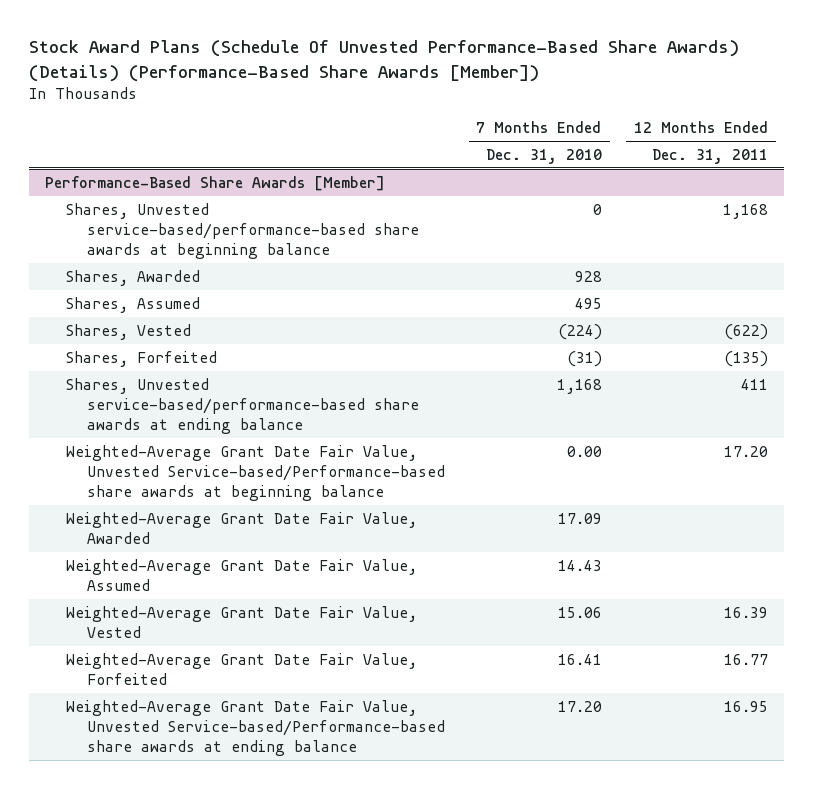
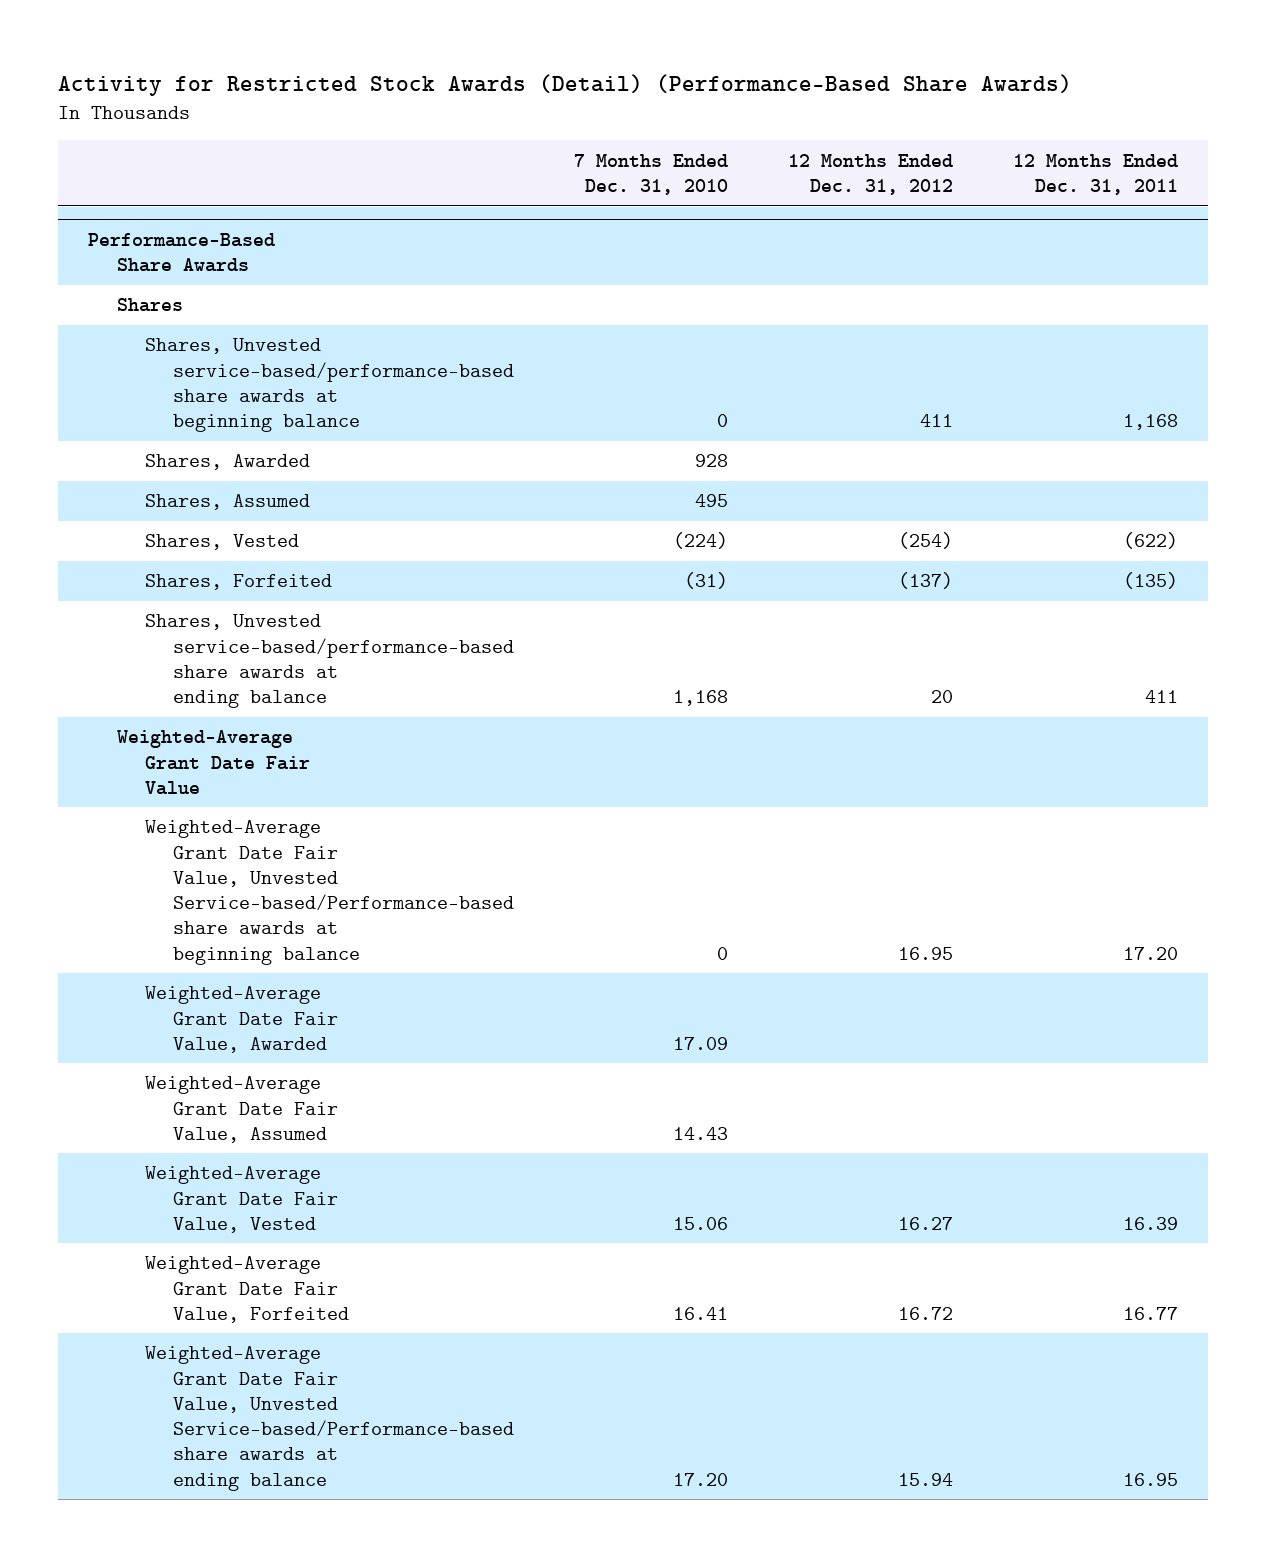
[29,40,740,82] Stock Award Plans (Schedule Of Unvested Performance-Based Share Awards) (Details) (Performance-Based Share Awards [Member]) -> [58,73,1073,96] Activity for Restricted Stock Awards (Detail) (Performance-Based Share Awards)
none -> [788,153,954,196] 12 Months Ended Dec. 31, 2012
[45,175,386,191] Performance-Based Share Awards [Member] -> [88,233,276,273] Performance-Based Share Awards
none -> [116,298,183,313] Shares
none -> [116,730,310,795] Weighted-Average Grant Date Fair Value
[566,445,602,457] 0.00 -> [717,946,729,960] 0

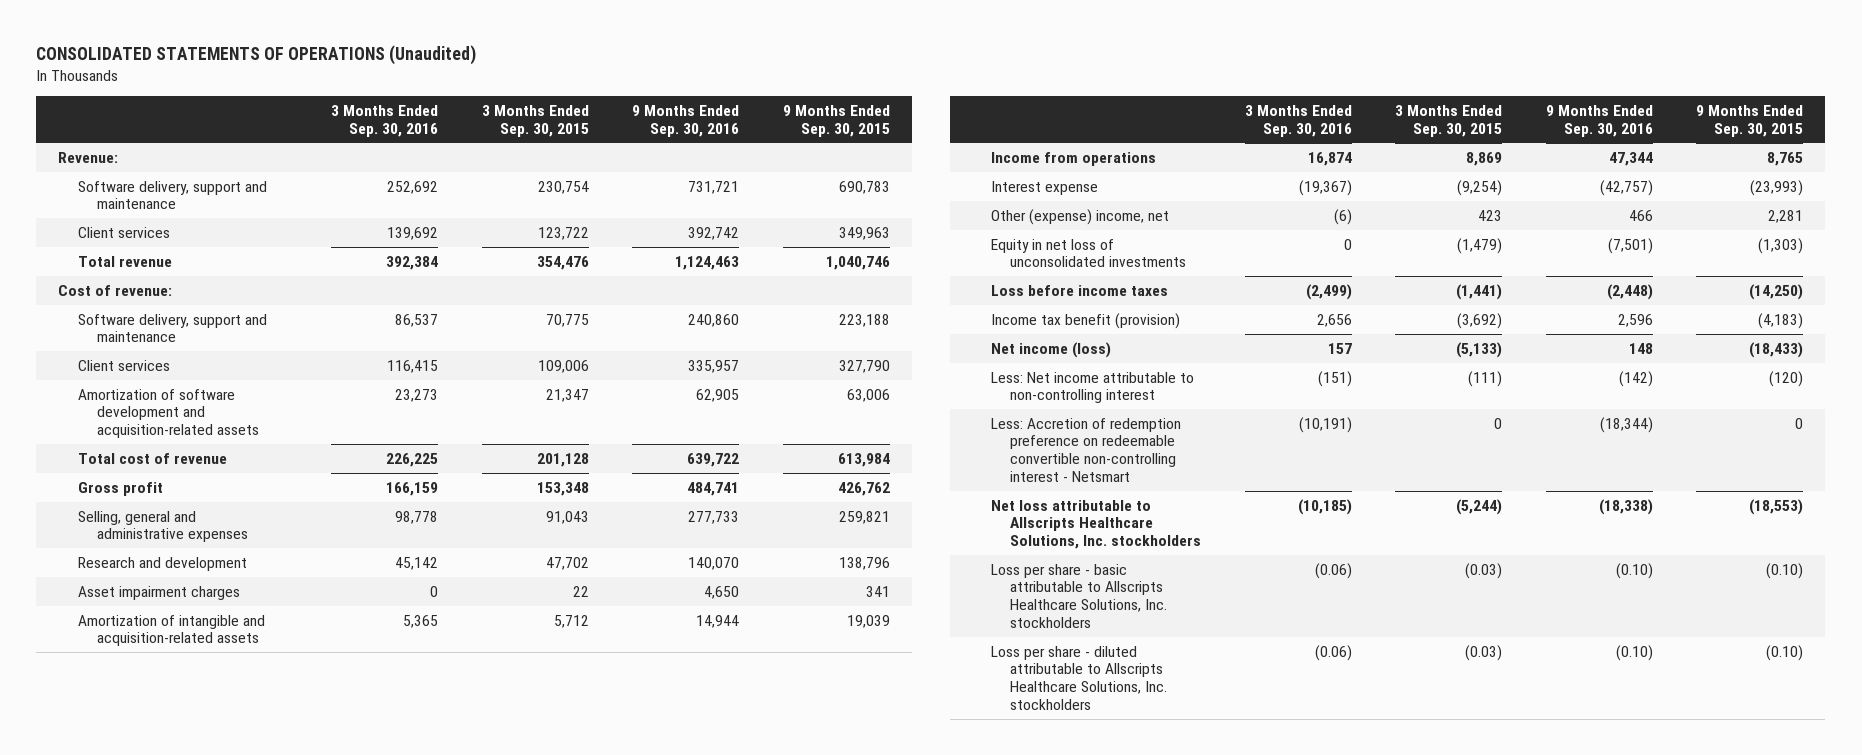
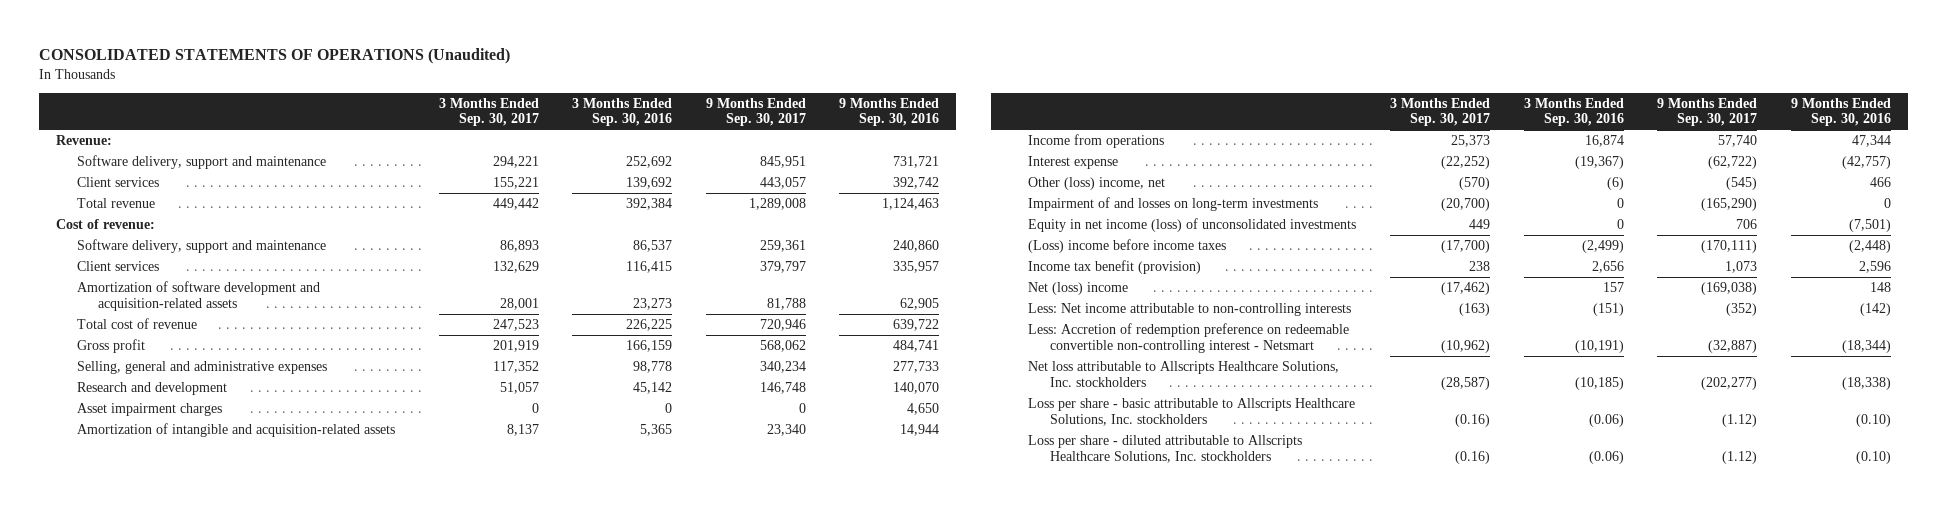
[481,104,589,137] 3 Months Ended Sep. 30, 2015 -> none
[782,104,890,137] 9 Months Ended Sep. 30, 2015 -> none
none -> [438,97,539,127] 3 Months Ended Sep. 30, 2017
none -> [705,97,806,127] 9 Months Ended Sep. 30, 2017
[991,208,1170,225] Other (expense) income, net -> [1028,176,1166,190] Other (loss) income, net
none -> [1028,196,1319,211] Impairment of and losses on long-term investments
[991,238,1187,268] Equity in net loss of unconsolidated investments -> [1028,217,1357,232] Equity in net income (loss) of unconsolidated investments
[991,284,1169,296] Loss before income taxes -> [1028,238,1227,253] (Loss) income before income taxes
[991,341,1112,358] Net income (loss) -> [1028,281,1129,295] Net (loss) income
[991,371,1195,404] Less: Net income attributable to non-controlling interest -> [1028,302,1352,316] Less: Net income attributable to non-controlling interests

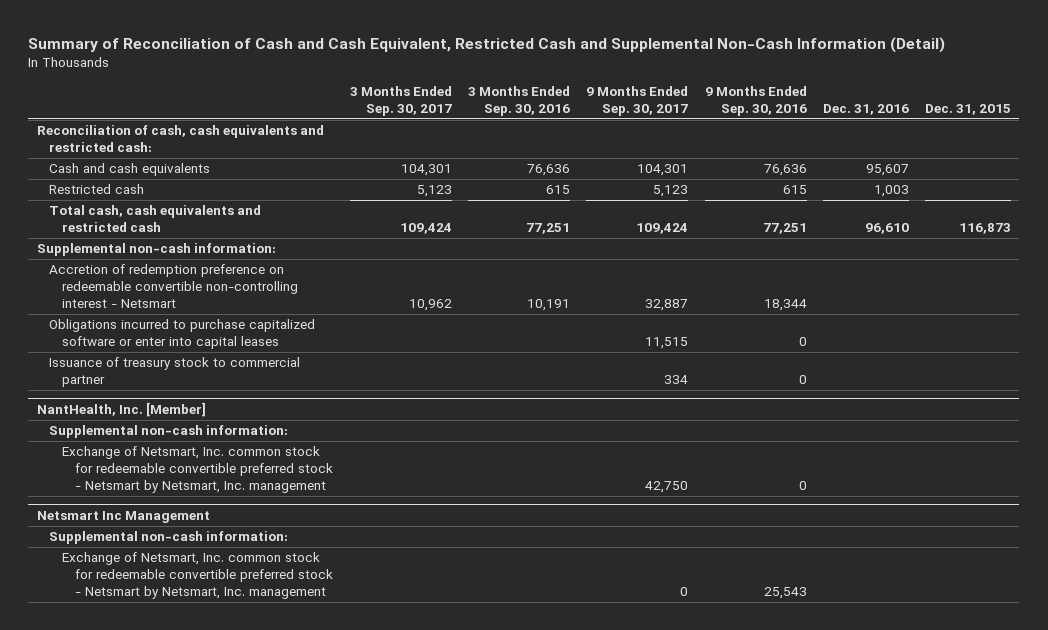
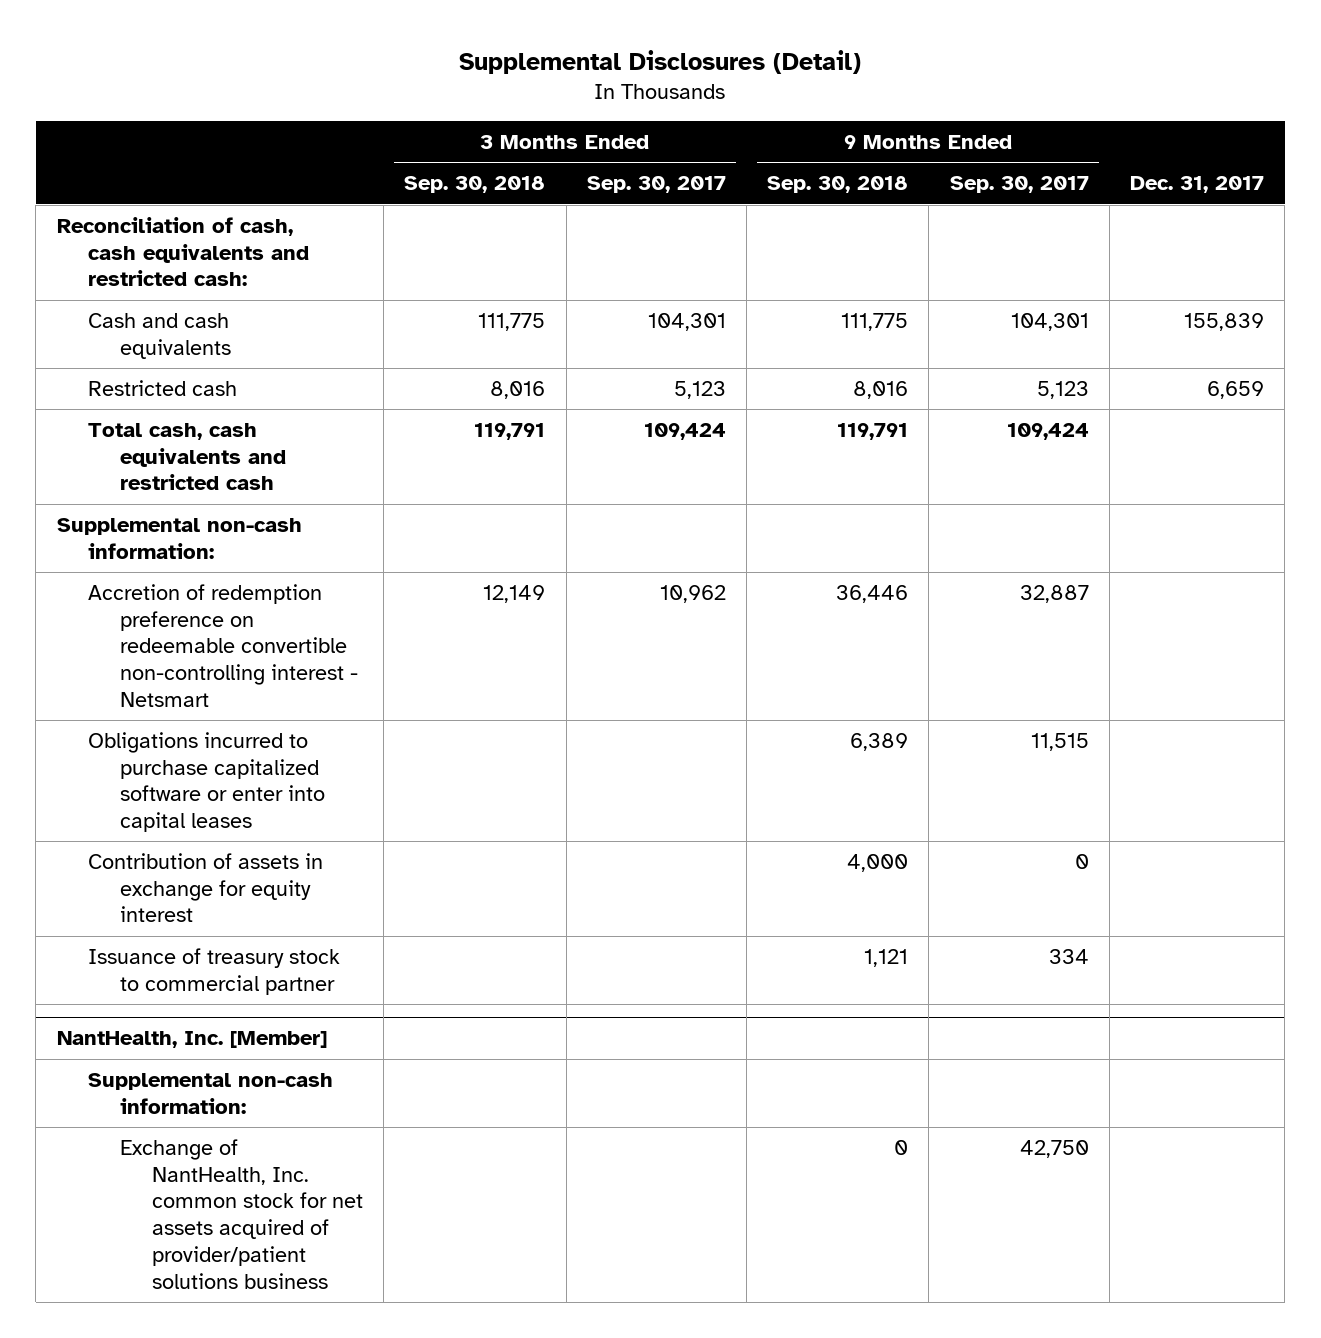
[28,37,946,54] Summary of Reconciliation of Cash and Cash Equivalent, Restricted Cash and Supplemental Non-Cash Information (Detail) -> [459,49,862,74] Supplemental Disclosures (Detail)
[467,86,570,116] 3 Months Ended Sep. 30, 2016 -> none
[704,86,807,116] 9 Months Ended Sep. 30, 2016 -> none
[822,103,909,115] Dec. 31, 2016 -> none
[925,103,1012,115] Dec. 31, 2015 -> none
none -> [404,176,546,194] Sep. 30, 2018
none -> [767,176,909,194] Sep. 30, 2018
none -> [1129,176,1264,194] Dec. 31, 2017
none -> [88,853,324,923] Contribution of assets in exchange for equity interest
[36,510,210,523] Netsmart Inc Management -> none
[49,531,289,545] Supplemental non-cash information: -> none
[62,552,334,599] Exchange of Netsmart, Inc. common stock for redeemable convertible preferred stock - Netsmart by Netsmart, Inc. management -> none
[62,446,334,493] Exchange of Netsmart, Inc. common stock for redeemable convertible preferred stock - Netsmart by Netsmart, Inc. management -> [120,1139,363,1289] Exchange of NantHealth, Inc. common stock for net assets acquired of provider/patient solutions business

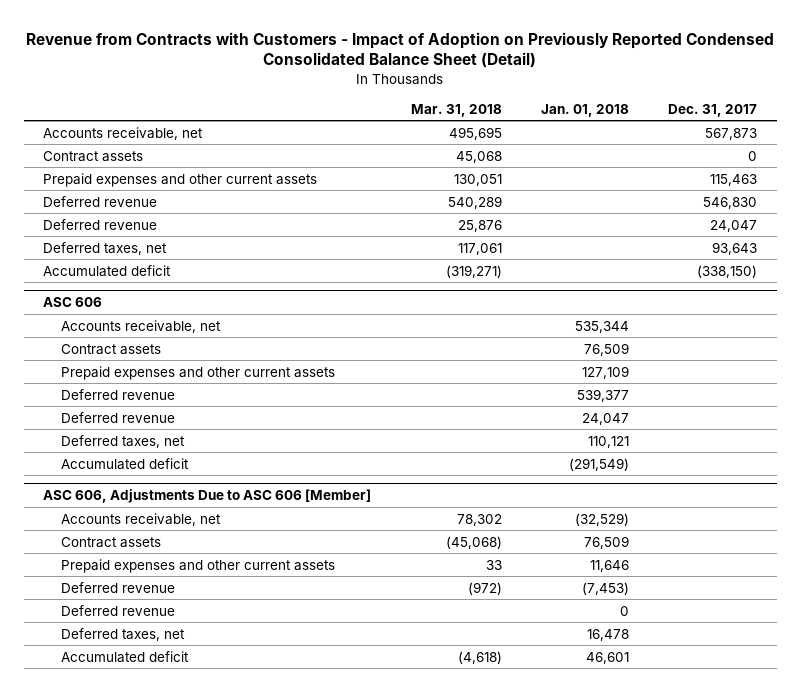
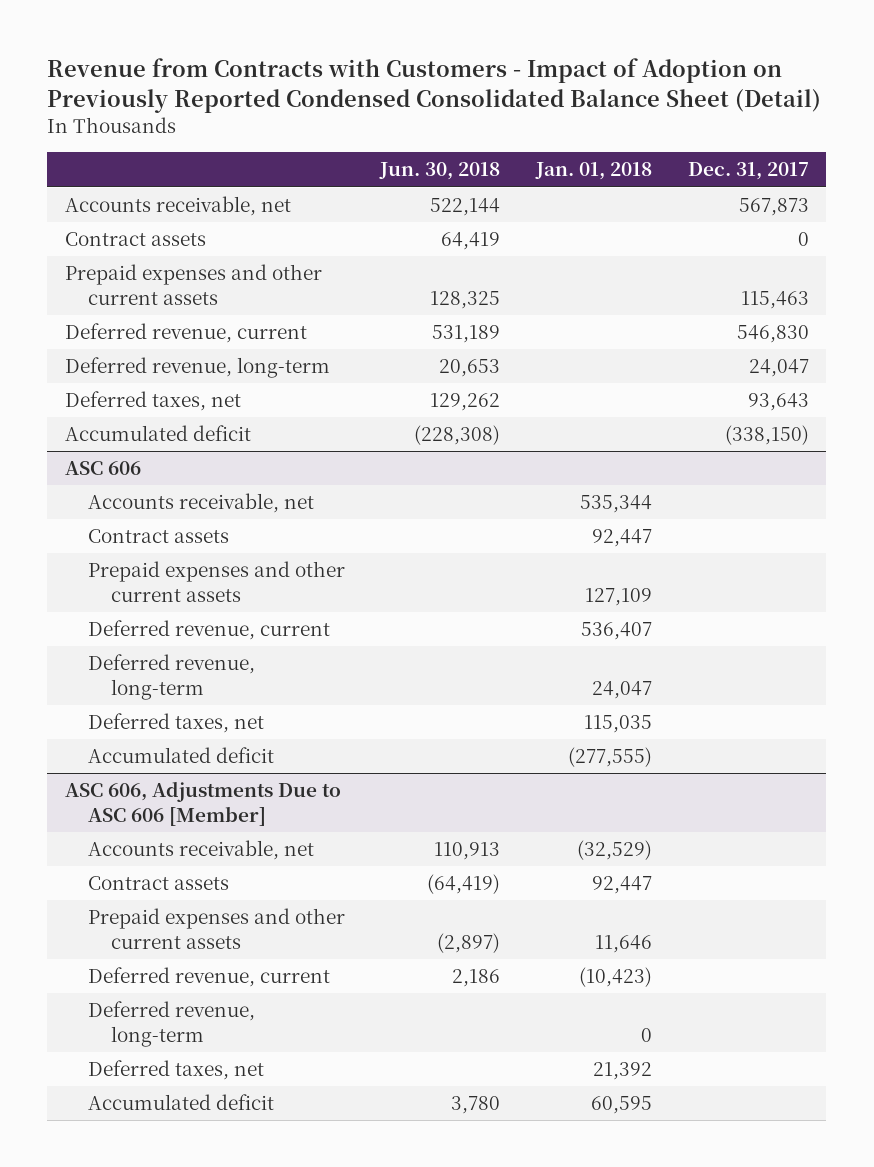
[410,103,502,117] Mar. 31, 2018 -> none
none -> [379,162,501,181] Jun. 30, 2018
[43,195,158,207] Deferred revenue -> [65,323,308,344] Deferred revenue, current
[43,218,158,230] Deferred revenue -> [65,357,331,379] Deferred revenue, long-term
[584,342,630,356] 76,509 -> [592,529,653,548] 92,447
[61,388,176,400] Deferred revenue -> [87,620,330,641] Deferred revenue, current
[577,388,630,402] 539,377 -> [581,622,653,641] 536,407
[61,411,176,423] Deferred revenue -> [87,654,255,701] Deferred revenue, long-term
[588,435,630,448] 110,121 -> [584,715,653,734] 115,035
[569,457,630,471] (291,549) -> [568,747,653,768] (277,555)
[584,535,630,549] 76,509 -> [592,876,653,895] 92,447
[61,581,176,593] Deferred revenue -> [87,967,330,988] Deferred revenue, current
[582,581,630,595] (7,453) -> [579,967,653,988] (10,423)
[61,604,176,616] Deferred revenue -> [87,1001,255,1048] Deferred revenue, long-term
[587,628,630,641] 16,478 -> [593,1062,653,1081] 21,392
[586,651,630,664] 46,601 -> [591,1096,653,1115] 60,595

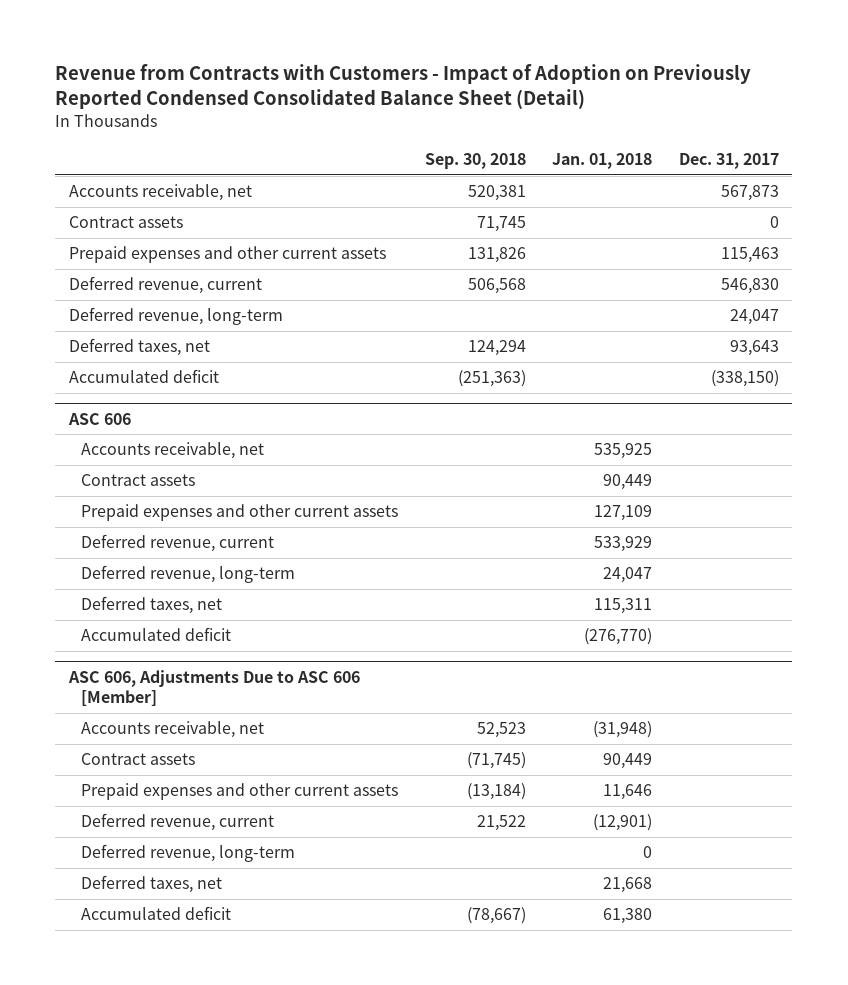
[379,162,501,181] Jun. 30, 2018 -> none
none -> [424,152,526,169] Sep. 30, 2018
[580,495,653,514] 535,344 -> [594,443,653,460] 535,925
[592,529,653,548] 92,447 -> [603,474,653,491] 90,449
[581,622,653,641] 536,407 -> [594,536,653,553] 533,929
[584,715,653,734] 115,035 -> [594,598,653,615] 115,311
[568,747,653,768] (277,555) -> [584,628,653,646] (276,770)
[577,840,653,861] (32,529) -> [593,721,653,739] (31,948)
[592,876,653,895] 92,447 -> [603,753,653,770] 90,449
[579,967,653,988] (10,423) -> [593,814,653,832] (12,901)
[593,1062,653,1081] 21,392 -> [603,877,653,894] 21,668
[591,1096,653,1115] 60,595 -> [603,908,653,925] 61,380

